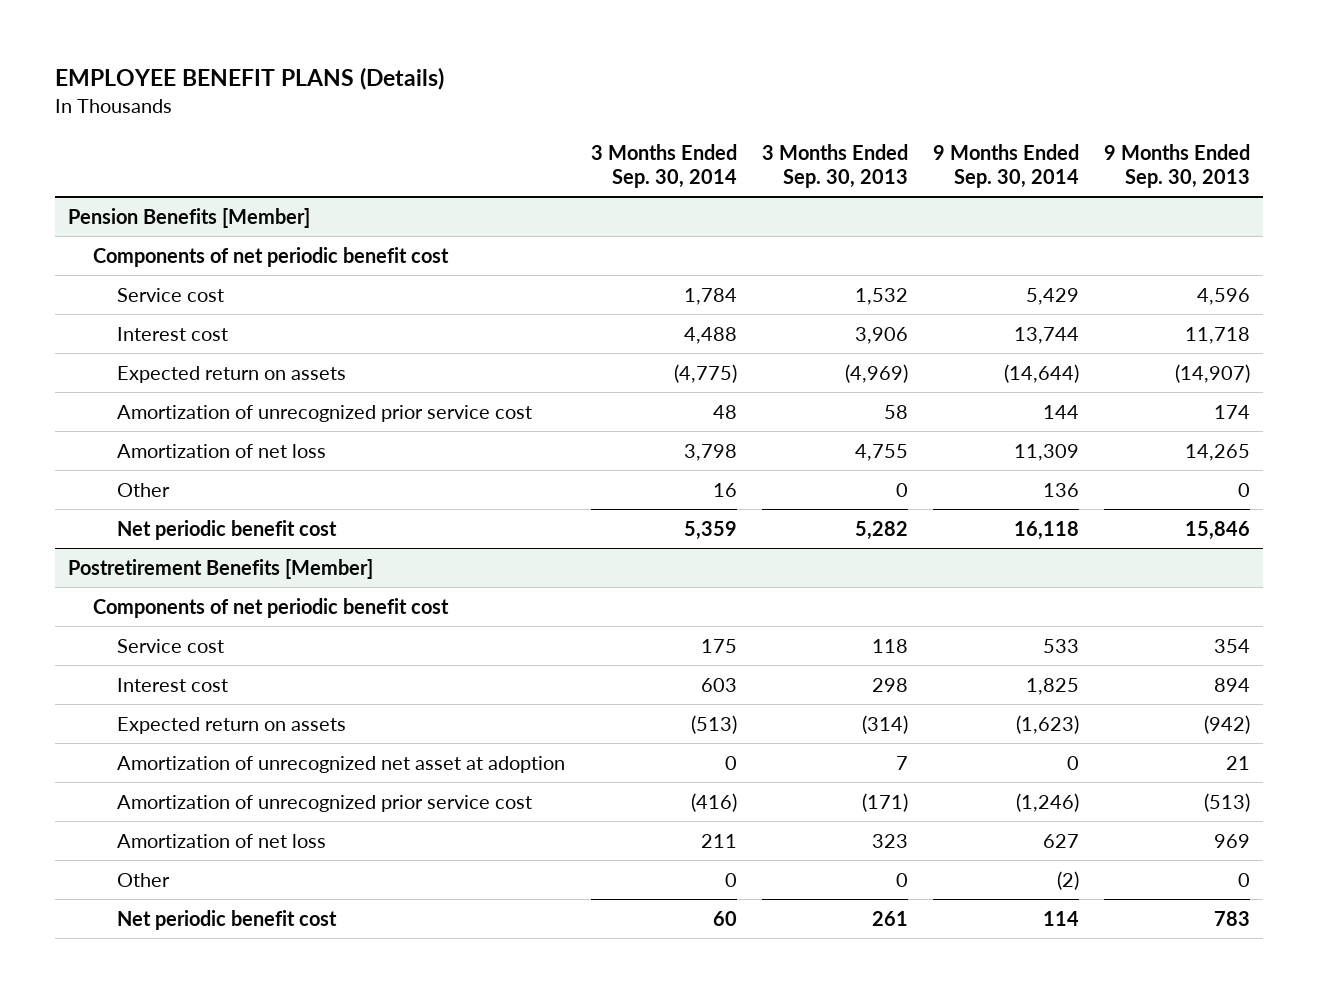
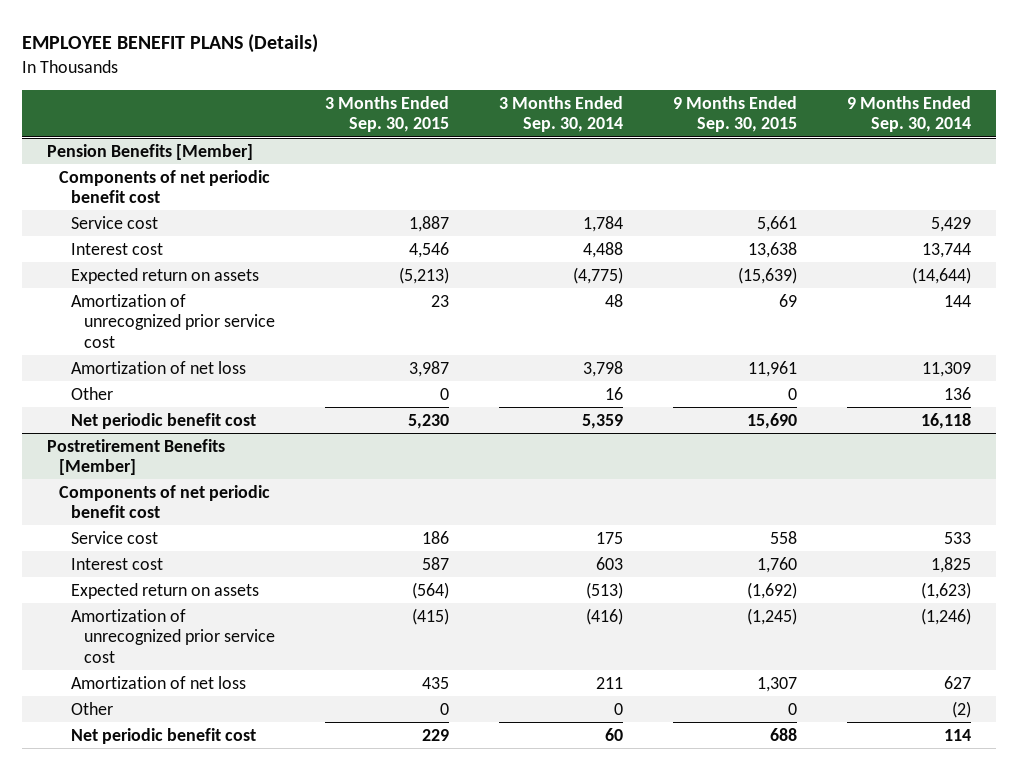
[761,144,908,188] 3 Months Ended Sep. 30, 2013 -> none
[1104,144,1251,188] 9 Months Ended Sep. 30, 2013 -> none
none -> [324,95,449,133] 3 Months Ended Sep. 30, 2015
none -> [672,95,797,133] 9 Months Ended Sep. 30, 2015
[117,755,566,773] Amortization of unrecognized net asset at adoption -> none

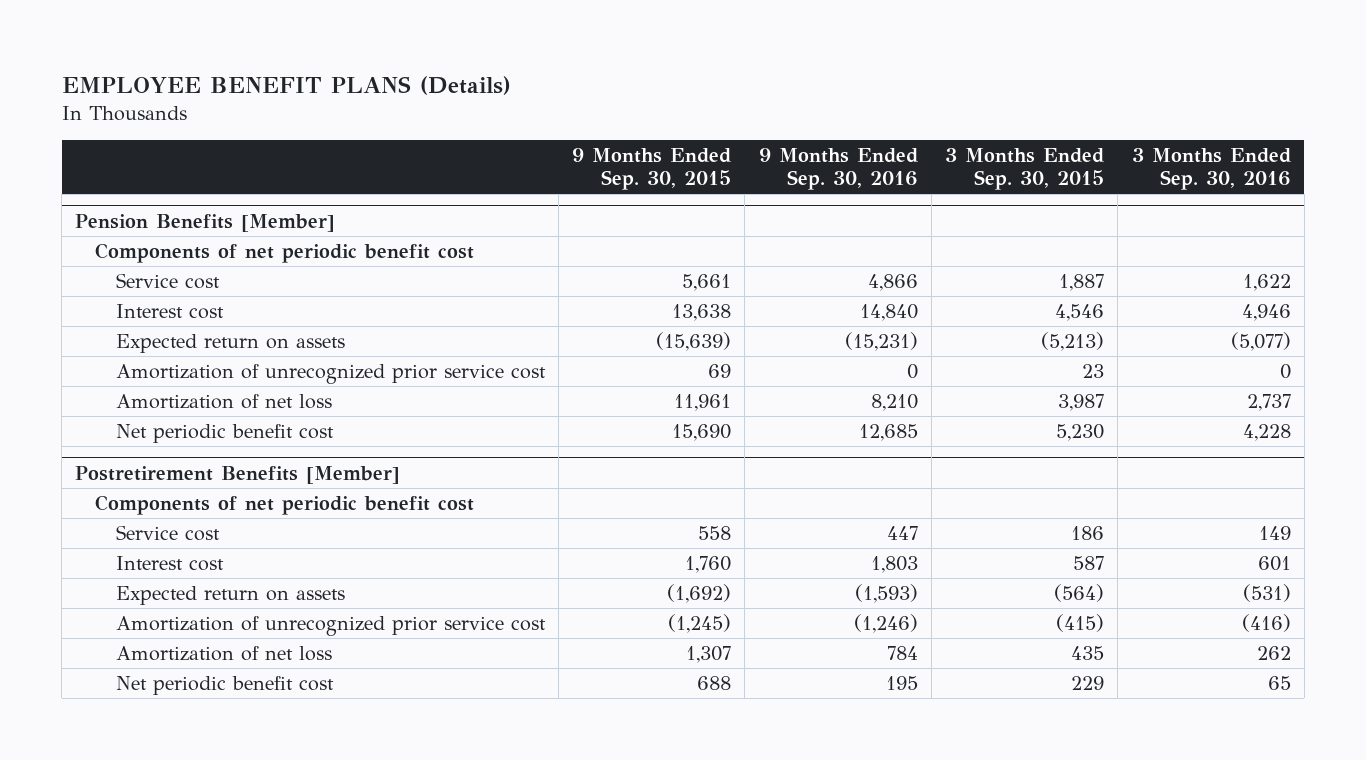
[498,95,623,133] 3 Months Ended Sep. 30, 2014 -> none
[846,95,971,133] 9 Months Ended Sep. 30, 2014 -> none
none -> [758,148,918,191] 9 Months Ended Sep. 30, 2016
none -> [1131,148,1291,191] 3 Months Ended Sep. 30, 2016
[71,386,114,400] Other -> none
[71,701,114,715] Other -> none

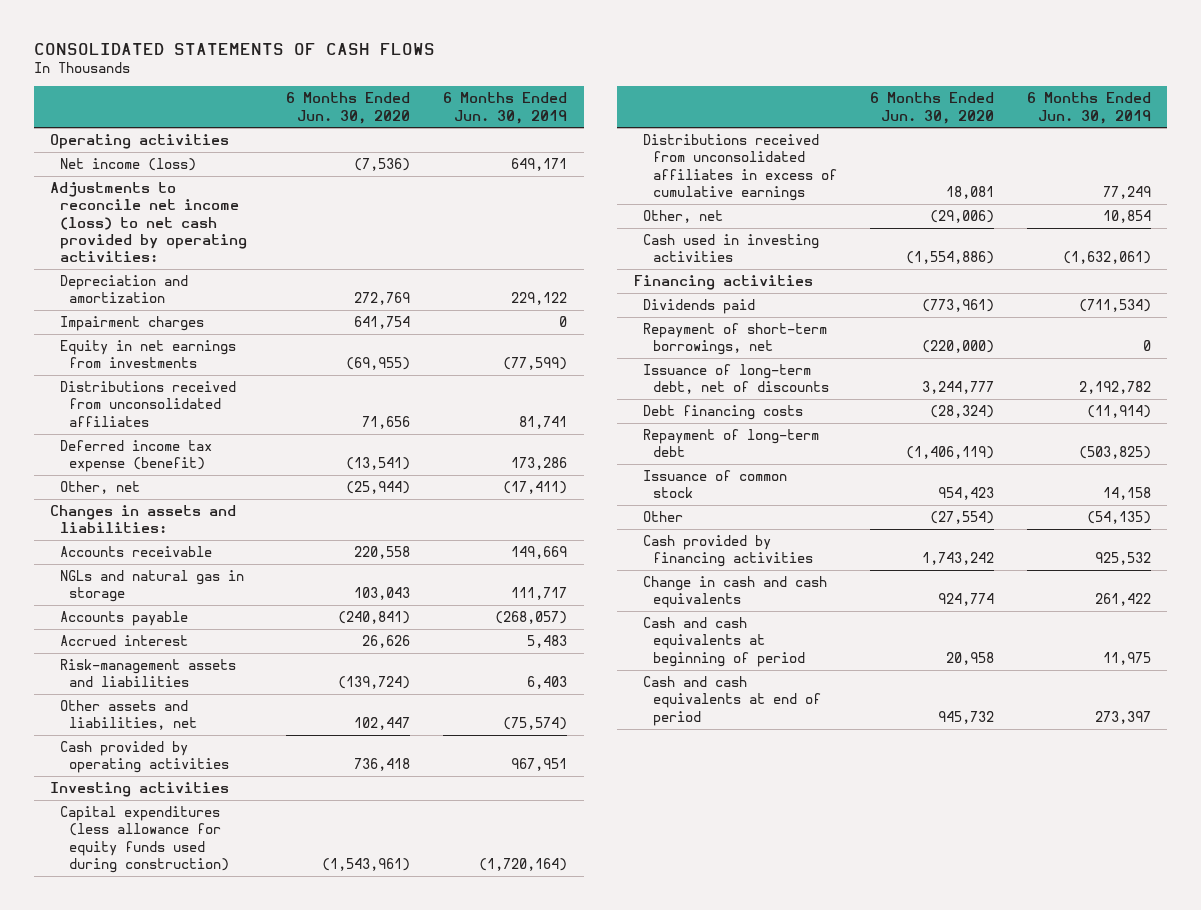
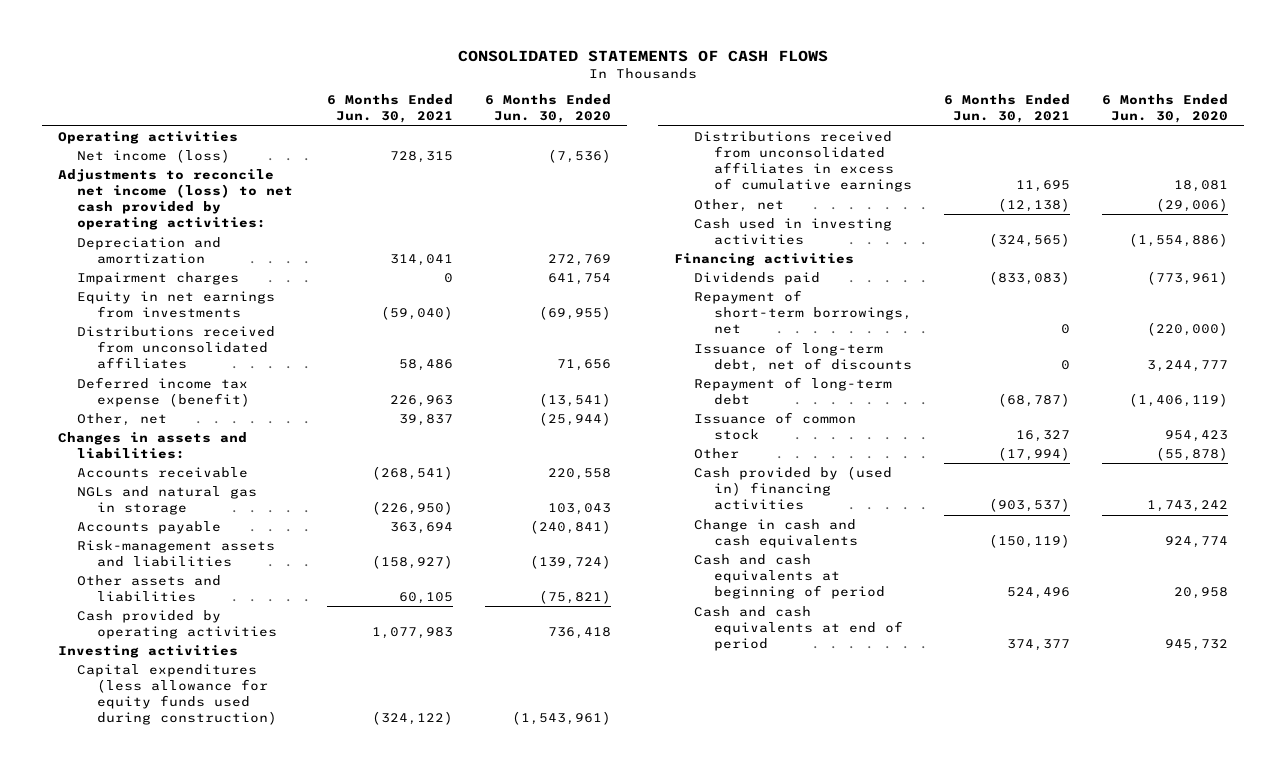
[443,92,568,124] 6 Months Ended Jun. 30, 2019 -> none
none -> [327,94,454,124] 6 Months Ended Jun. 30, 2021
[59,635,188,647] Accrued interest -> none
[59,700,198,731] Other assets and liabilities, net -> [77,574,222,603] Other assets and liabilities
[354,717,411,731] 102,447 -> [539,590,612,605] (75,821)
[643,405,804,421] Debt financing costs -> none
[929,511,994,525] (27,554) -> [1155,446,1228,461] (55,878)
[643,535,813,568] Cash provided by financing activities -> [694,465,893,511] Cash provided by (used in) financing activities

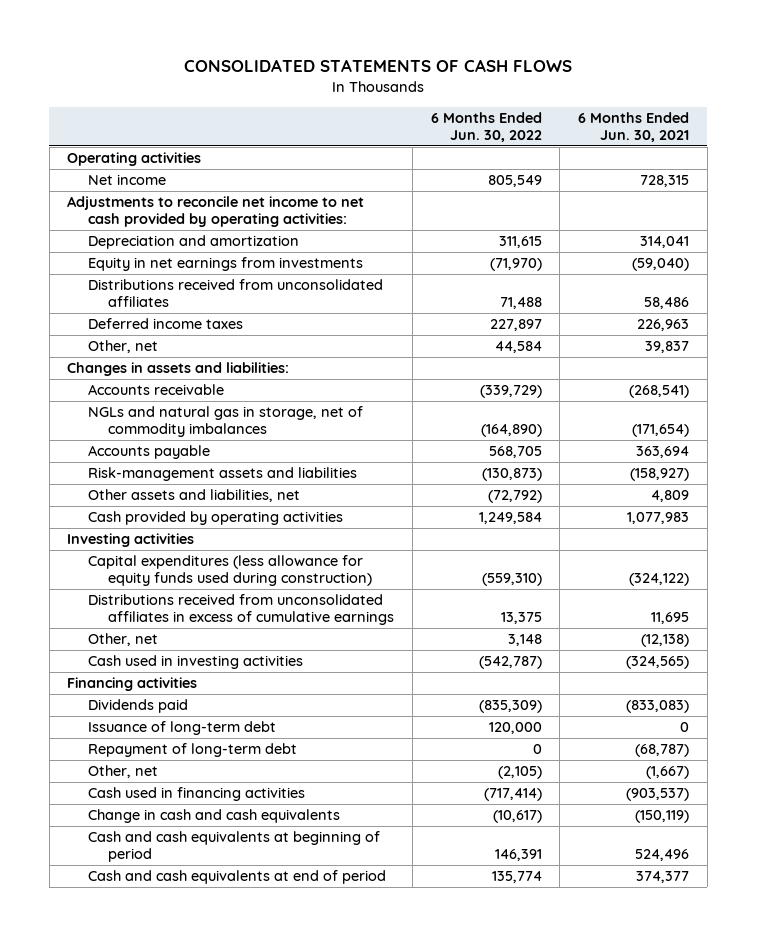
[485,94,612,124] 6 Months Ended Jun. 30, 2020 -> none
none -> [430,111,542,143] 6 Months Ended Jun. 30, 2022
[77,148,231,163] Net income (loss) -> [87,174,166,186] Net income
[57,168,294,231] Adjustments to reconcile net income (loss) to net cash provided by operating activities: -> [67,196,365,228] Adjustments to reconcile net income to net cash provided by operating activities:
[77,271,240,285] Impairment charges -> none
[77,376,251,408] Deferred income tax expense (benefit) -> [87,318,243,330] Deferred income taxes
[77,485,258,516] NGLs and natural gas in storage -> [87,406,363,438] NGLs and natural gas in storage, net of commodity imbalances
[372,501,454,516] (226,950) -> [632,424,690,438] (171,654)
[77,574,222,603] Other assets and liabilities -> [87,489,300,503] Other assets and liabilities, net
[399,592,454,605] 60,105 -> [651,490,690,503] 4,809
[694,289,912,335] Repayment of short-term borrowings, net -> none
[694,341,912,373] Issuance of long-term debt, net of discounts -> [87,721,276,736] Issuance of long-term debt
[694,411,857,441] Issuance of common stock -> none
[694,447,740,459] Other -> [87,765,158,779] Other, net
[997,446,1070,461] (17,994) -> [646,766,690,780] (1,667)
[694,465,893,511] Cash provided by (used in) financing activities -> [87,787,305,802] Cash used in financing activities

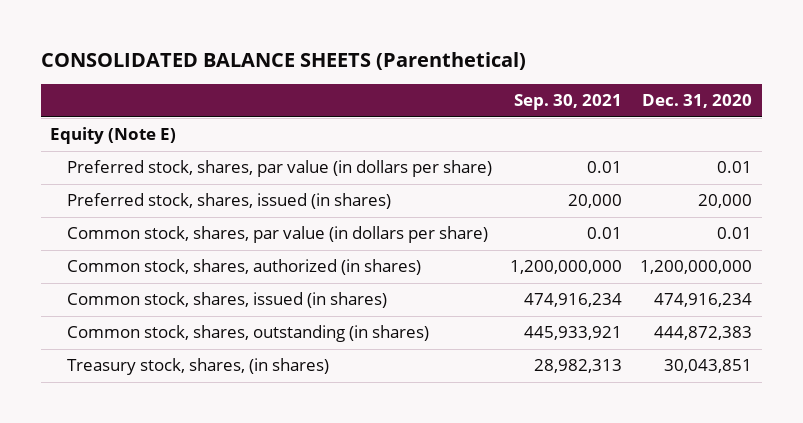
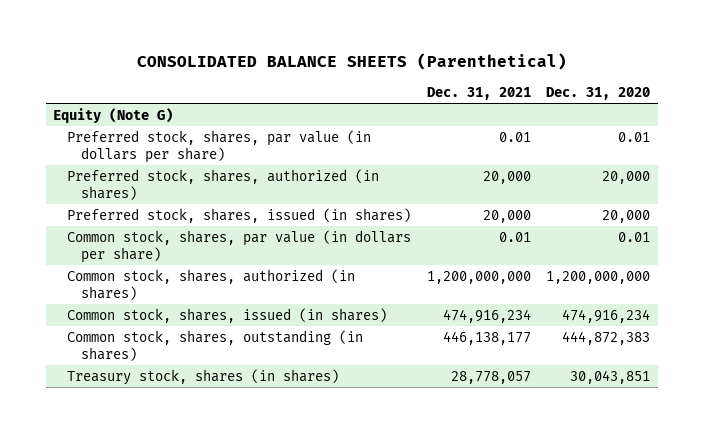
[514,94,623,111] Sep. 30, 2021 -> none
none -> [426,86,531,100] Dec. 31, 2021
[50,127,177,145] Equity (Note E) -> [53,108,174,124] Equity (Note G)
none -> [67,169,380,200] Preferred stock, shares, authorized (in shares)
[66,358,329,376] Treasury stock, shares, (in shares) -> [67,369,340,386] Treasury stock, shares (in shares)

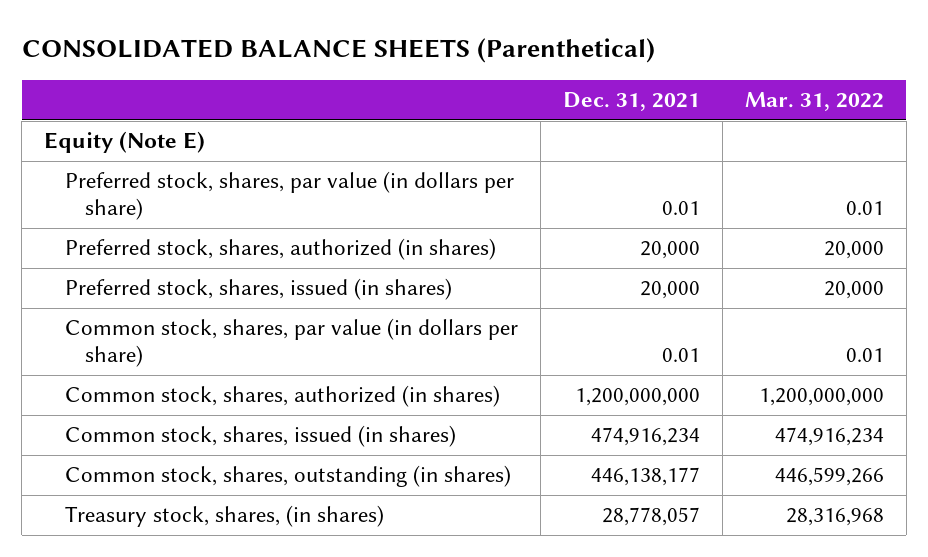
[546,86,651,100] Dec. 31, 2020 -> none
none -> [744,92,884,112] Mar. 31, 2022
[53,108,174,124] Equity (Note G) -> [44,131,206,154] Equity (Note E)
[67,369,340,386] Treasury stock, shares (in shares) -> [64,505,384,528] Treasury stock, shares, (in shares)

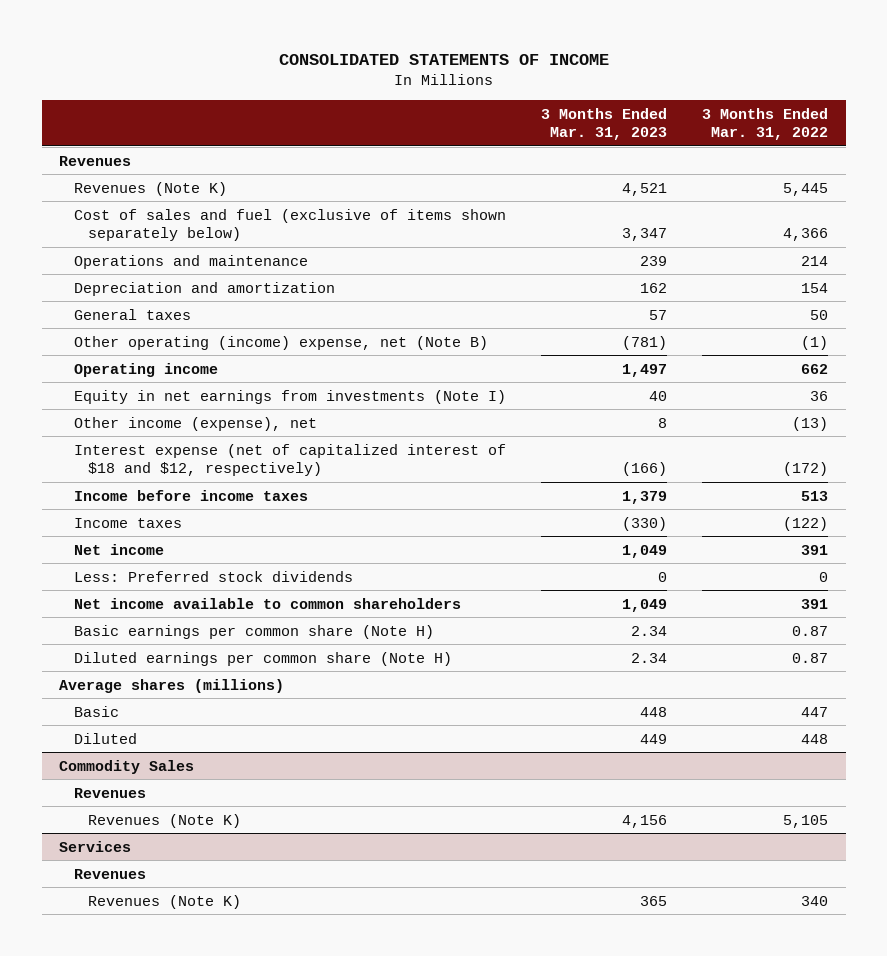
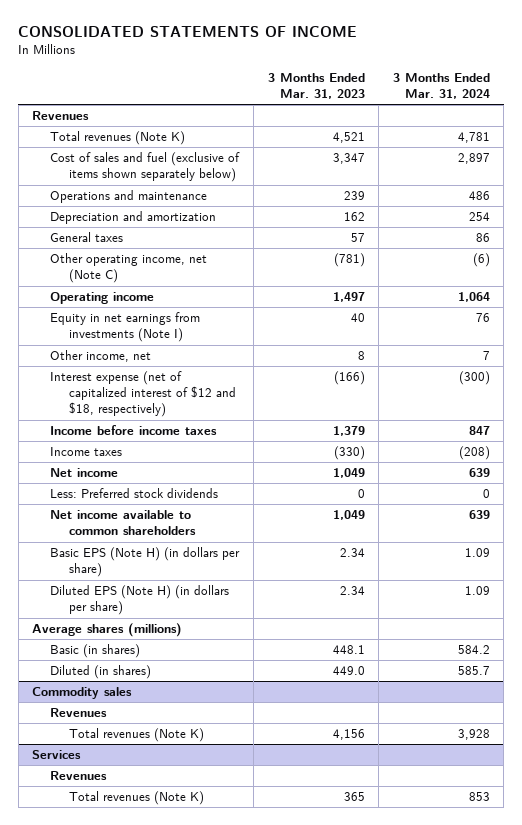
[701,107,828,141] 3 Months Ended Mar. 31, 2022 -> none
none -> [392,72,490,100] 3 Months Ended Mar. 31, 2024
[73,181,227,196] Revenues (Note K) -> [50,131,186,146] Total revenues (Note K)
[73,335,488,350] Other operating (income) expense, net (Note B) -> [50,253,208,284] Other operating income, net (Note C)
[73,416,317,431] Other income (expense), net -> [50,350,152,363] Other income, net
[73,443,506,477] Interest expense (net of capitalized interest of $18 and $12, respectively) -> [50,371,236,418] Interest expense (net of capitalized interest of $12 and $18, respectively)
[73,624,434,639] Basic earnings per common share (Note H) -> [50,547,241,578] Basic EPS (Note H) (in dollars per share)
[73,651,452,666] Diluted earnings per common share (Note H) -> [50,585,230,616] Diluted EPS (Note H) (in dollars per share)
[73,705,119,717] Basic -> [50,644,141,659] Basic (in shares)
[639,706,667,717] 448 -> [332,645,365,655] 448.1
[73,732,137,744] Diluted -> [50,665,152,680] Diluted (in shares)
[639,733,667,744] 449 -> [332,666,365,676] 449.0
[59,759,195,774] Commodity Sales -> [32,687,133,700] Commodity sales
[88,813,242,828] Revenues (Note K) -> [68,728,204,743] Total revenues (Note K)
[88,894,242,909] Revenues (Note K) -> [68,791,204,806] Total revenues (Note K)

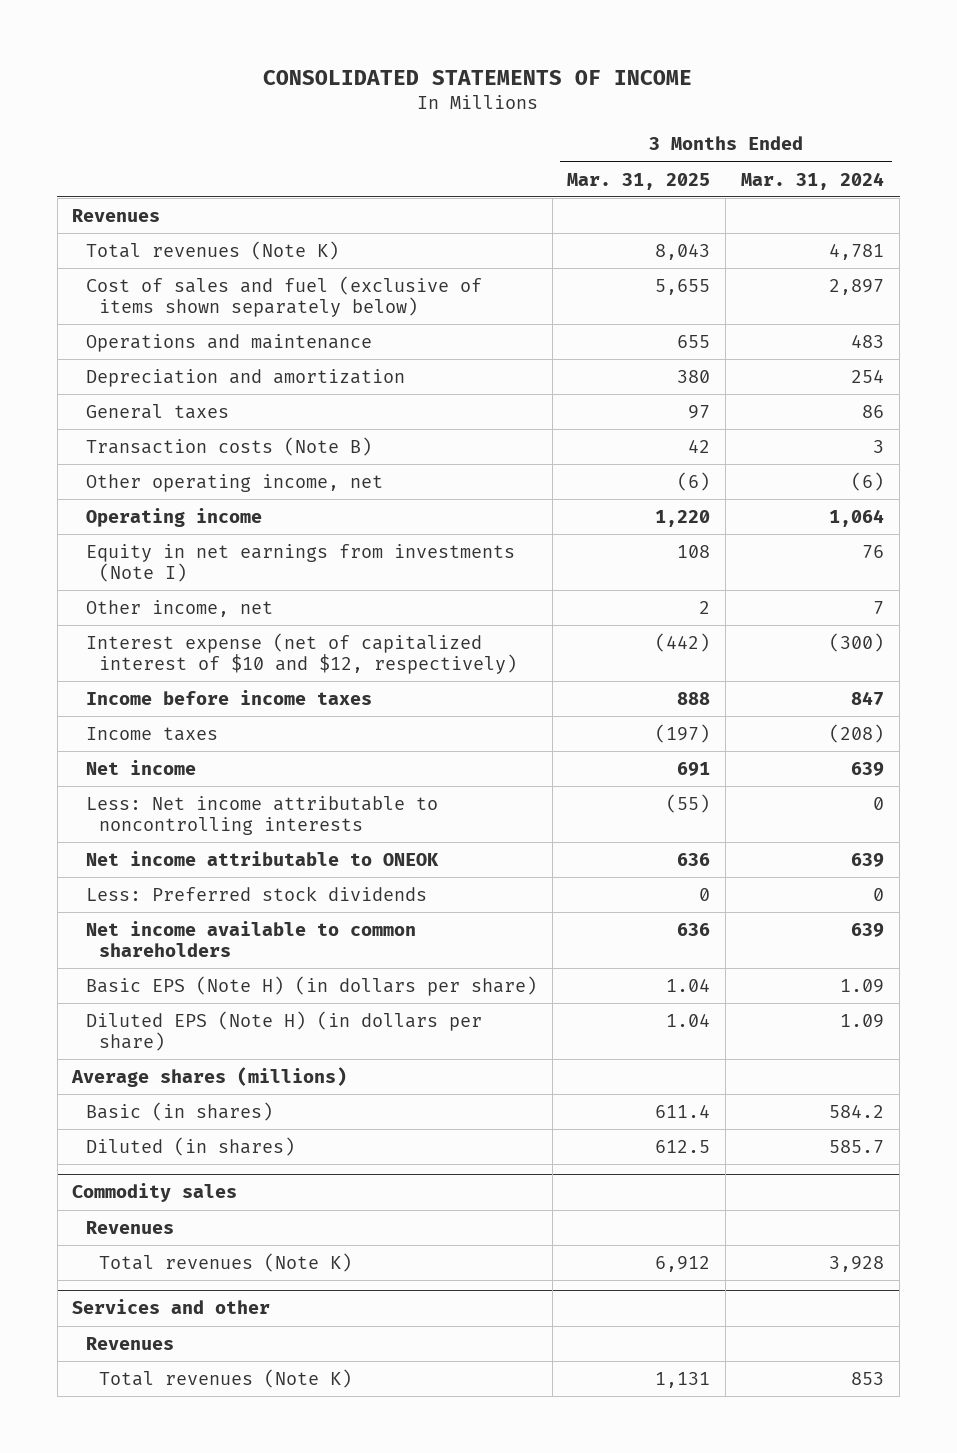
[267,72,365,100] 3 Months Ended Mar. 31, 2023 -> none
none -> [567,172,711,190] Mar. 31, 2025
[468,191,490,201] 486 -> [851,334,885,348] 483
none -> [85,436,372,456] Transaction costs (Note B)
[50,253,208,284] Other operating income, net (Note C) -> [85,473,383,492] Other operating income, net
[50,371,236,418] Interest expense (net of capitalized interest of $12 and $18, respectively) -> [85,632,517,674] Interest expense (net of capitalized interest of $10 and $12, respectively)
none -> [85,795,438,835] Less: Net income attributable to noncontrolling interests
none -> [85,850,439,866] Net income attributable to ONEOK
[32,750,82,760] Services -> [72,1299,271,1315] Services and other

